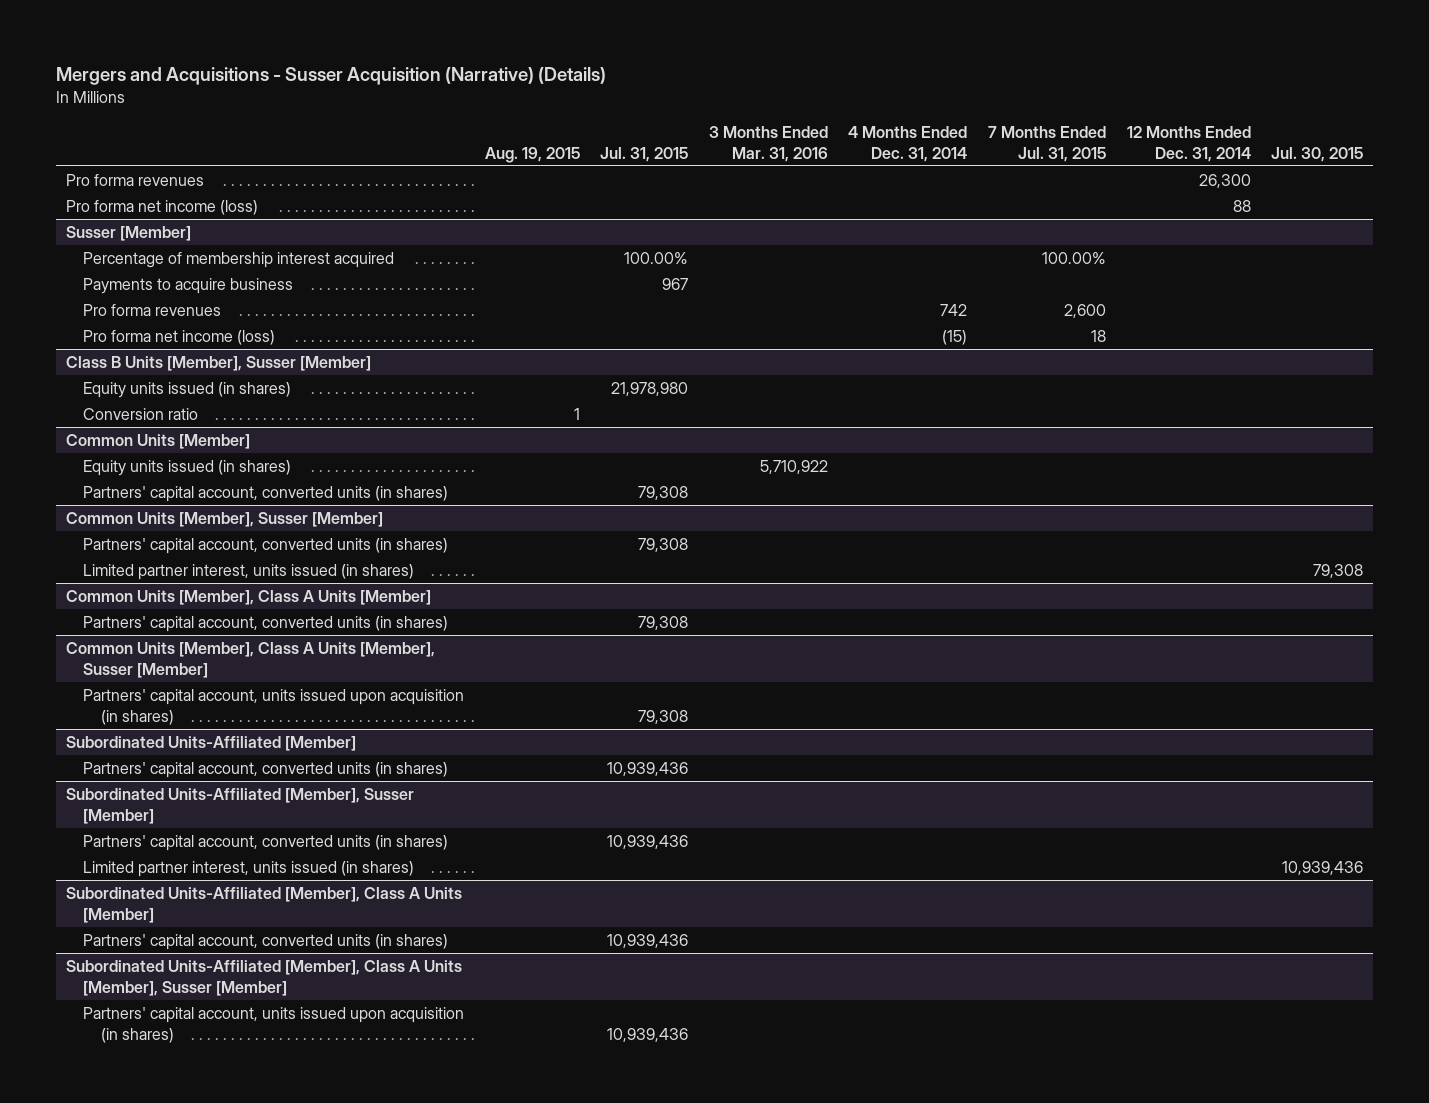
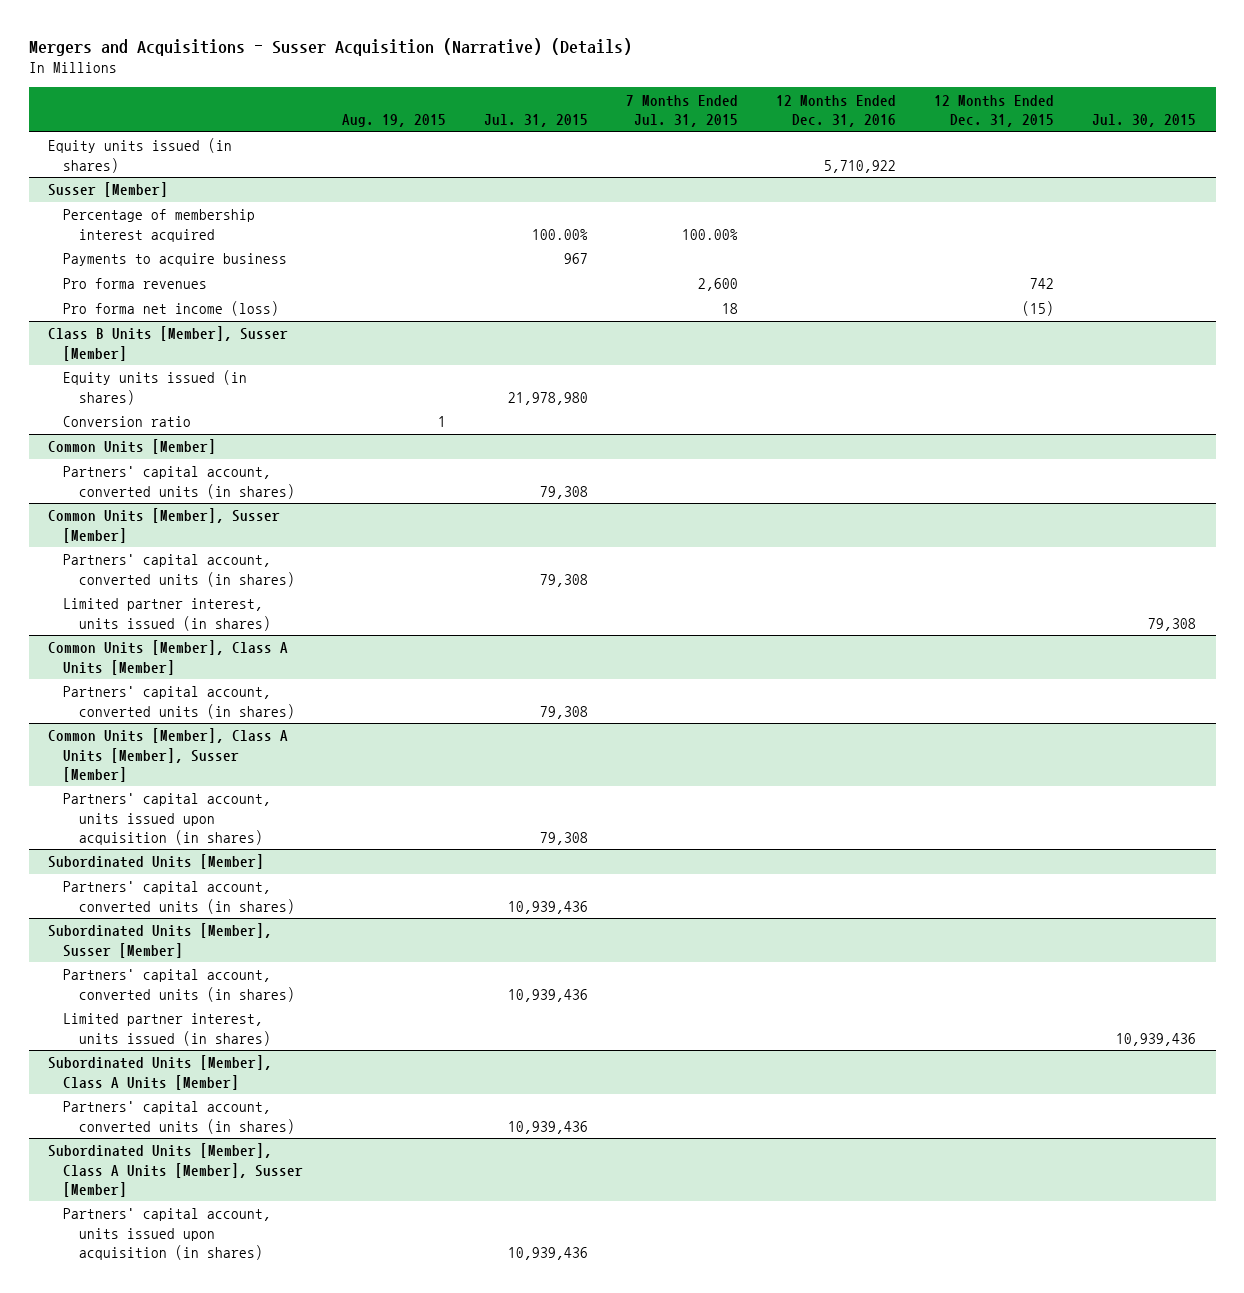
[708,125,828,162] 3 Months Ended Mar. 31, 2016 -> none
[848,125,968,162] 4 Months Ended Dec. 31, 2014 -> none
[1126,125,1251,162] 12 Months Ended Dec. 31, 2014 -> none
none -> [776,94,897,127] 12 Months Ended Dec. 31, 2016
none -> [934,94,1055,127] 12 Months Ended Dec. 31, 2015
[66,173,205,186] Pro forma revenues -> none
[66,199,259,215] Pro forma net income (loss) -> none
none -> [47,138,232,173] Equity units issued (in shares)
[83,459,292,476] Equity units issued (in shares) -> none
[66,735,357,751] Subordinated Units-Affiliated [Member] -> [47,854,264,870] Subordinated Units [Member]
[66,787,415,824] Subordinated Units-Affiliated [Member], Susser [Member] -> [47,923,272,958] Subordinated Units [Member], Susser [Member]
[66,886,463,923] Subordinated Units-Affiliated [Member], Class A Units [Member] -> [47,1055,272,1090] Subordinated Units [Member], Class A Units [Member]
[66,959,463,996] Subordinated Units-Affiliated [Member], Class A Units [Member], Susser [Member] -> [47,1143,304,1197] Subordinated Units [Member], Class A Units [Member], Susser [Member]

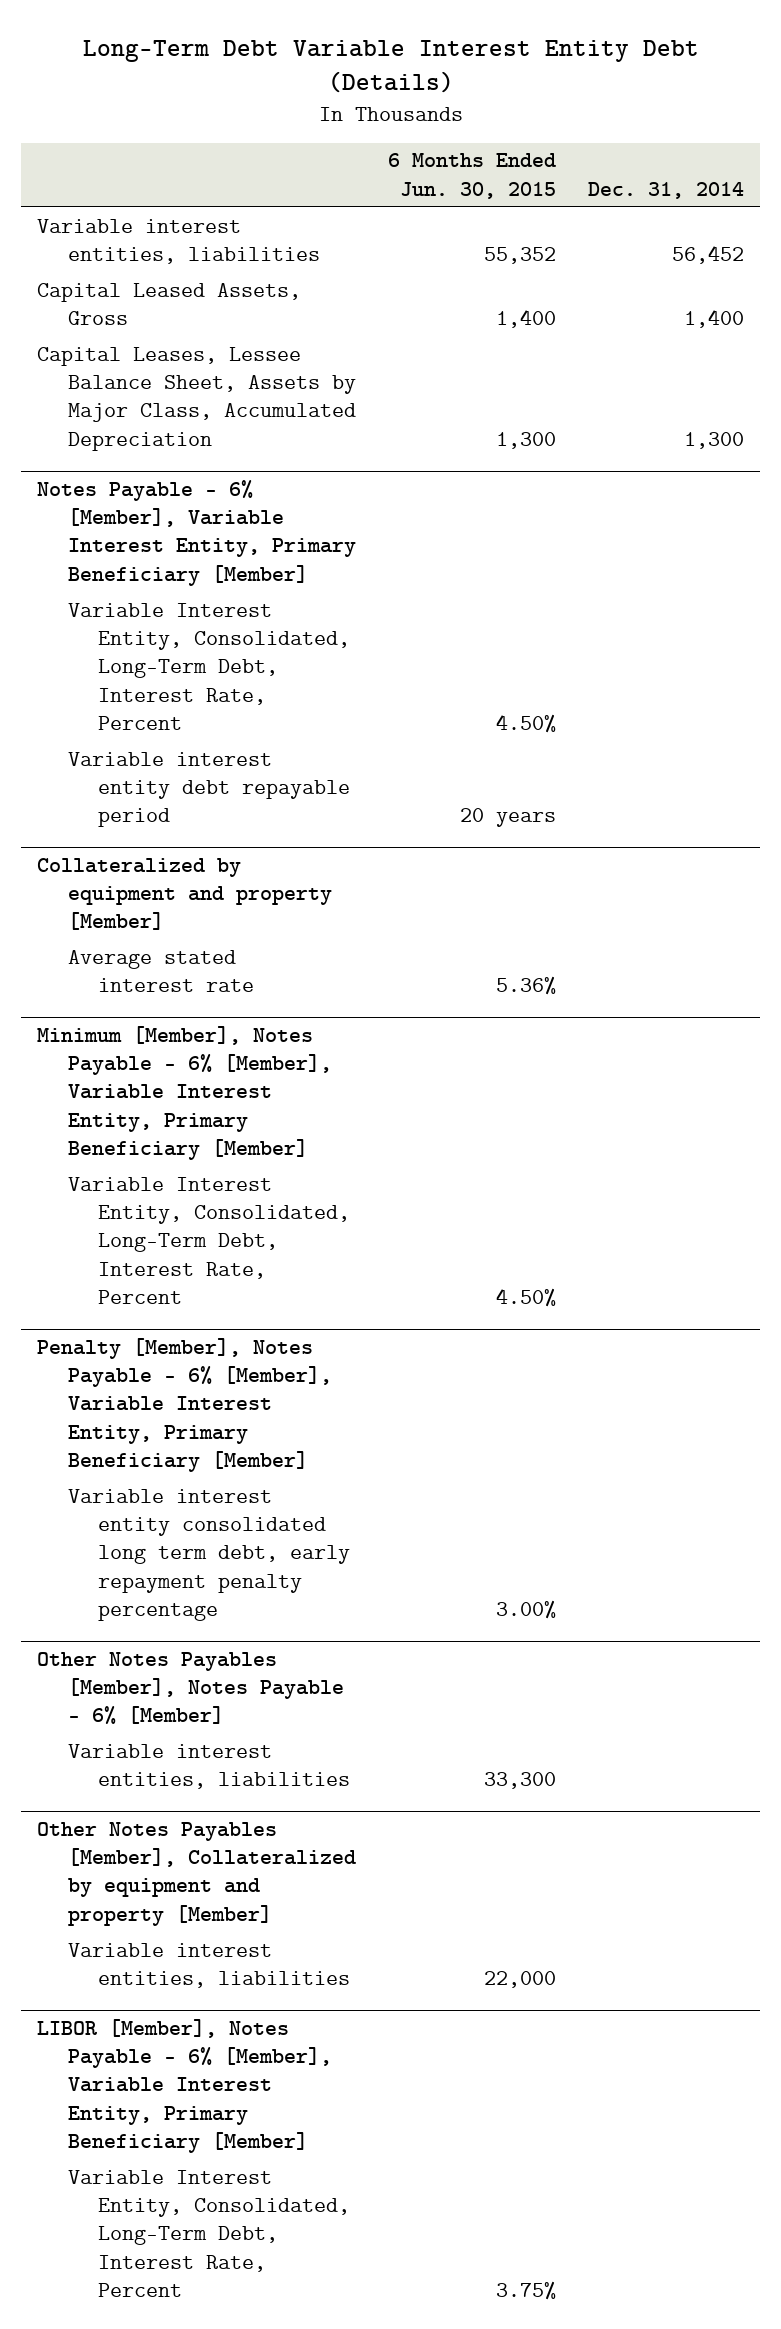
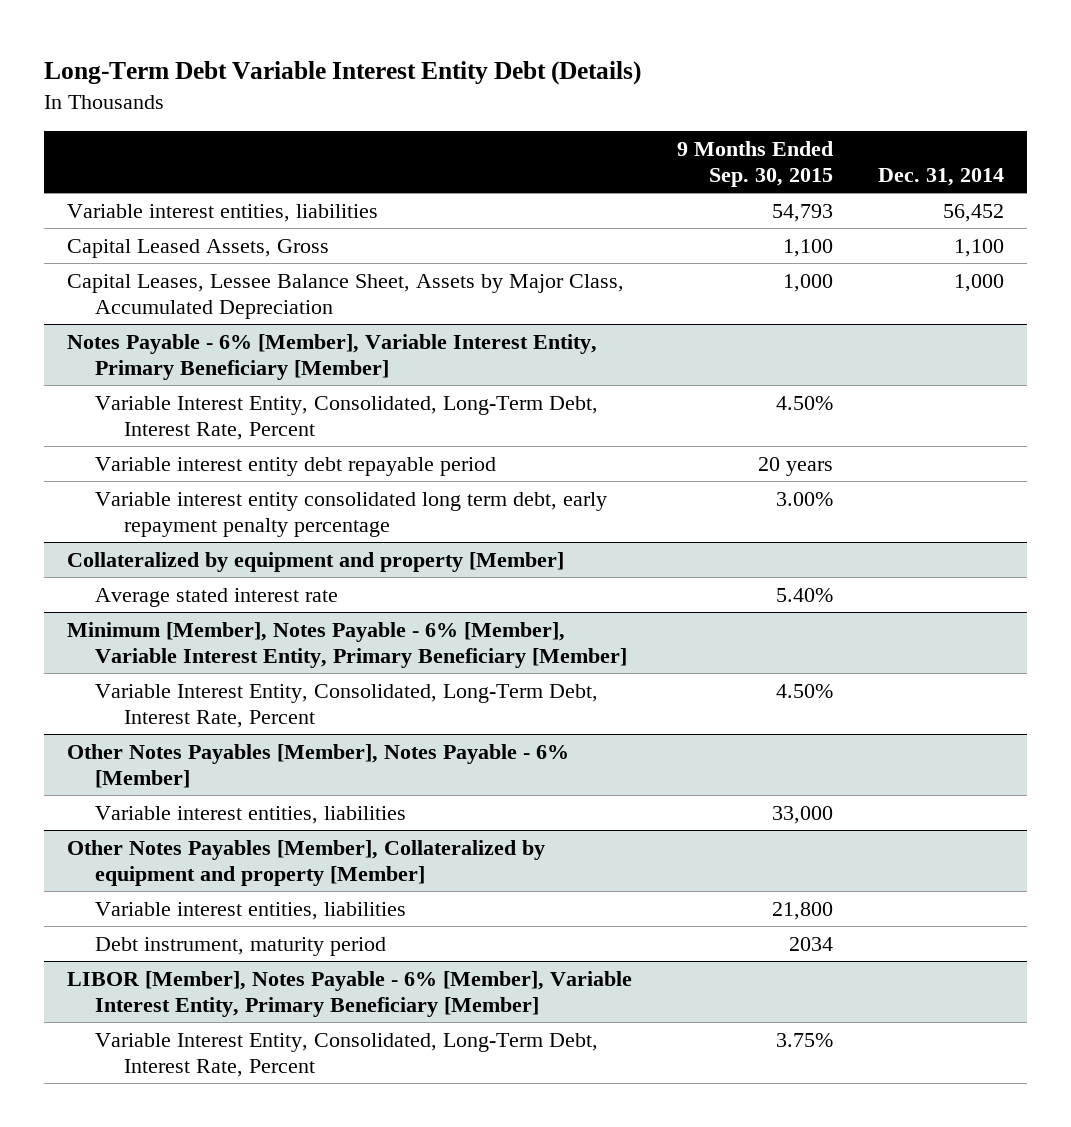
[387,153,556,199] 6 Months Ended Jun. 30, 2015 -> none
none -> [677,140,834,188] 9 Months Ended Sep. 30, 2015
[683,308,744,328] 1,400 -> [954,238,1005,257] 1,100
[683,431,744,449] 1,300 -> [954,273,1005,292] 1,000
none -> [95,491,608,538] Variable interest entity consolidated long term debt, early repayment penalty percentage
[37,1337,332,1472] Penalty [Member], Notes Payable - 6% [Member], Variable Interest Entity, Primary Beneficiary [Member] -> none
[67,1488,350,1621] Variable interest entity consolidated long term debt, early repayment penalty percentage -> none
none -> [95,936,387,956] Debt instrument, maturity period

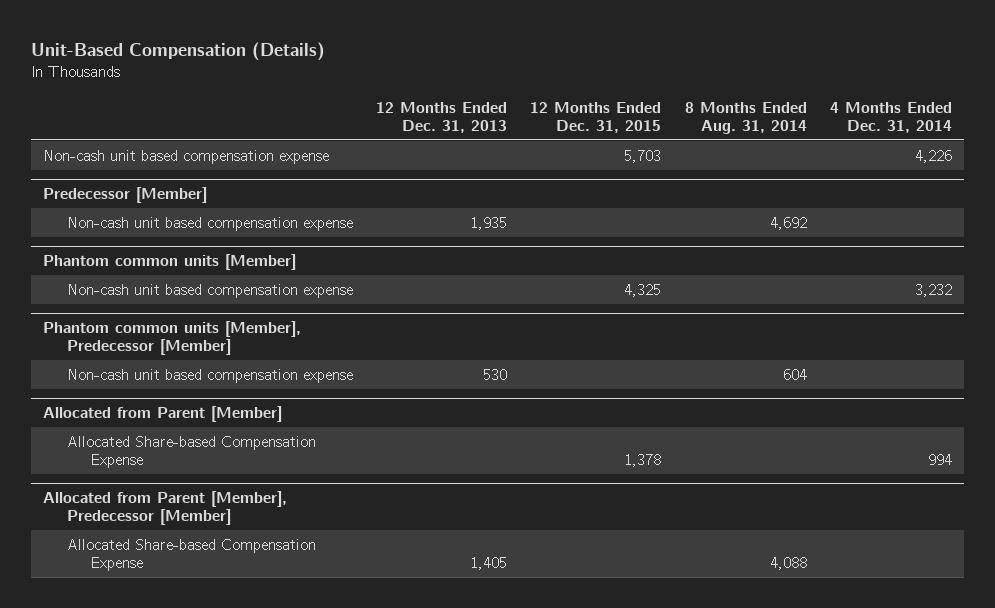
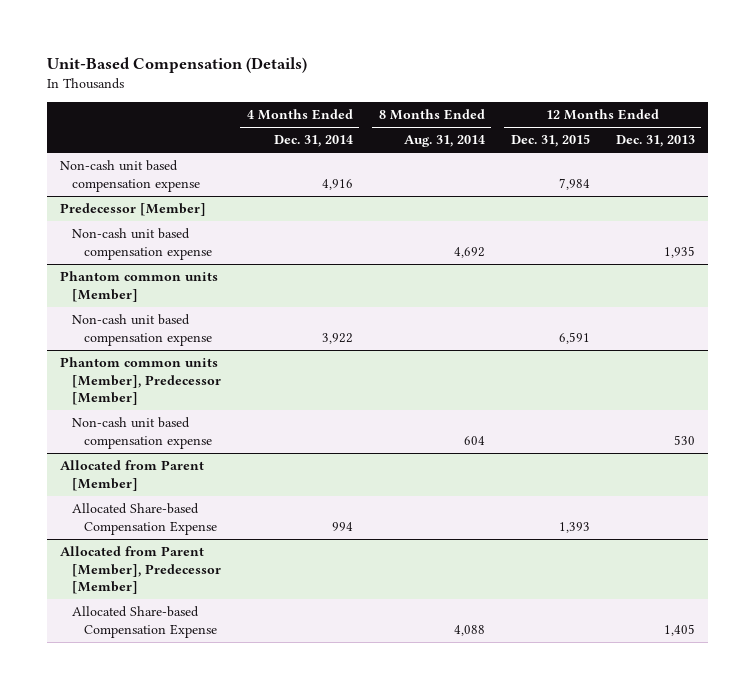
[624,149,662,163] 5,703 -> [558,177,590,190] 7,984
[915,149,953,163] 4,226 -> [321,178,353,190] 4,916
[624,283,662,297] 4,325 -> [558,331,590,344] 6,591
[915,283,953,297] 3,232 -> [321,332,353,344] 3,922
[624,454,662,468] 1,378 -> [558,521,590,533] 1,393

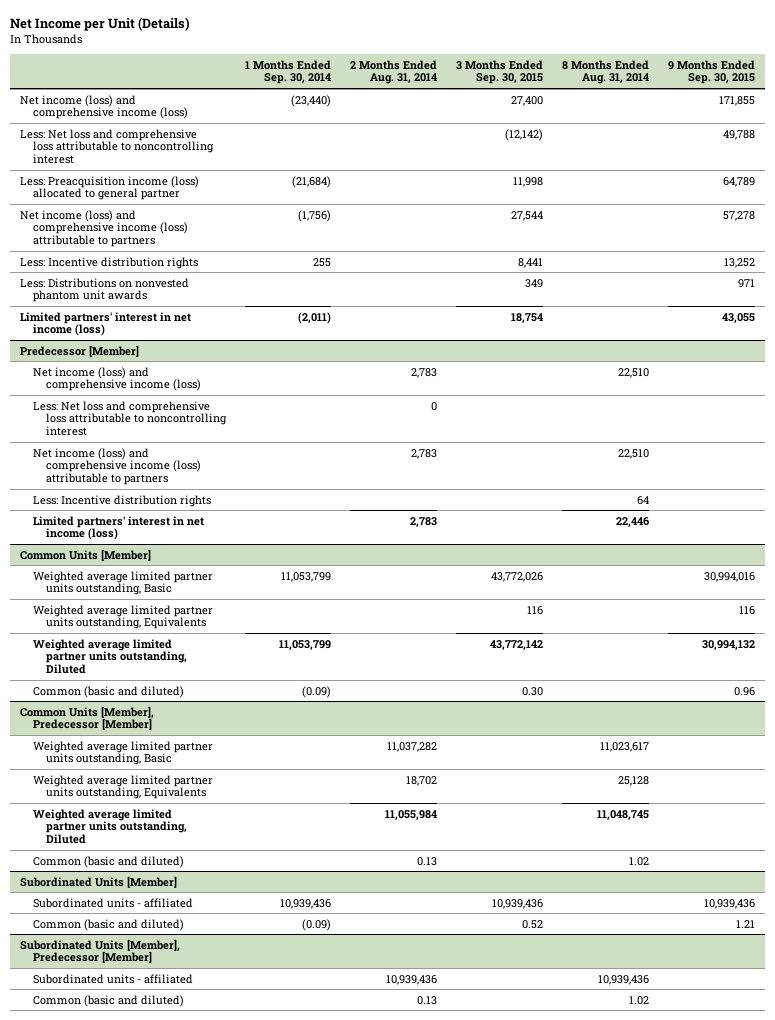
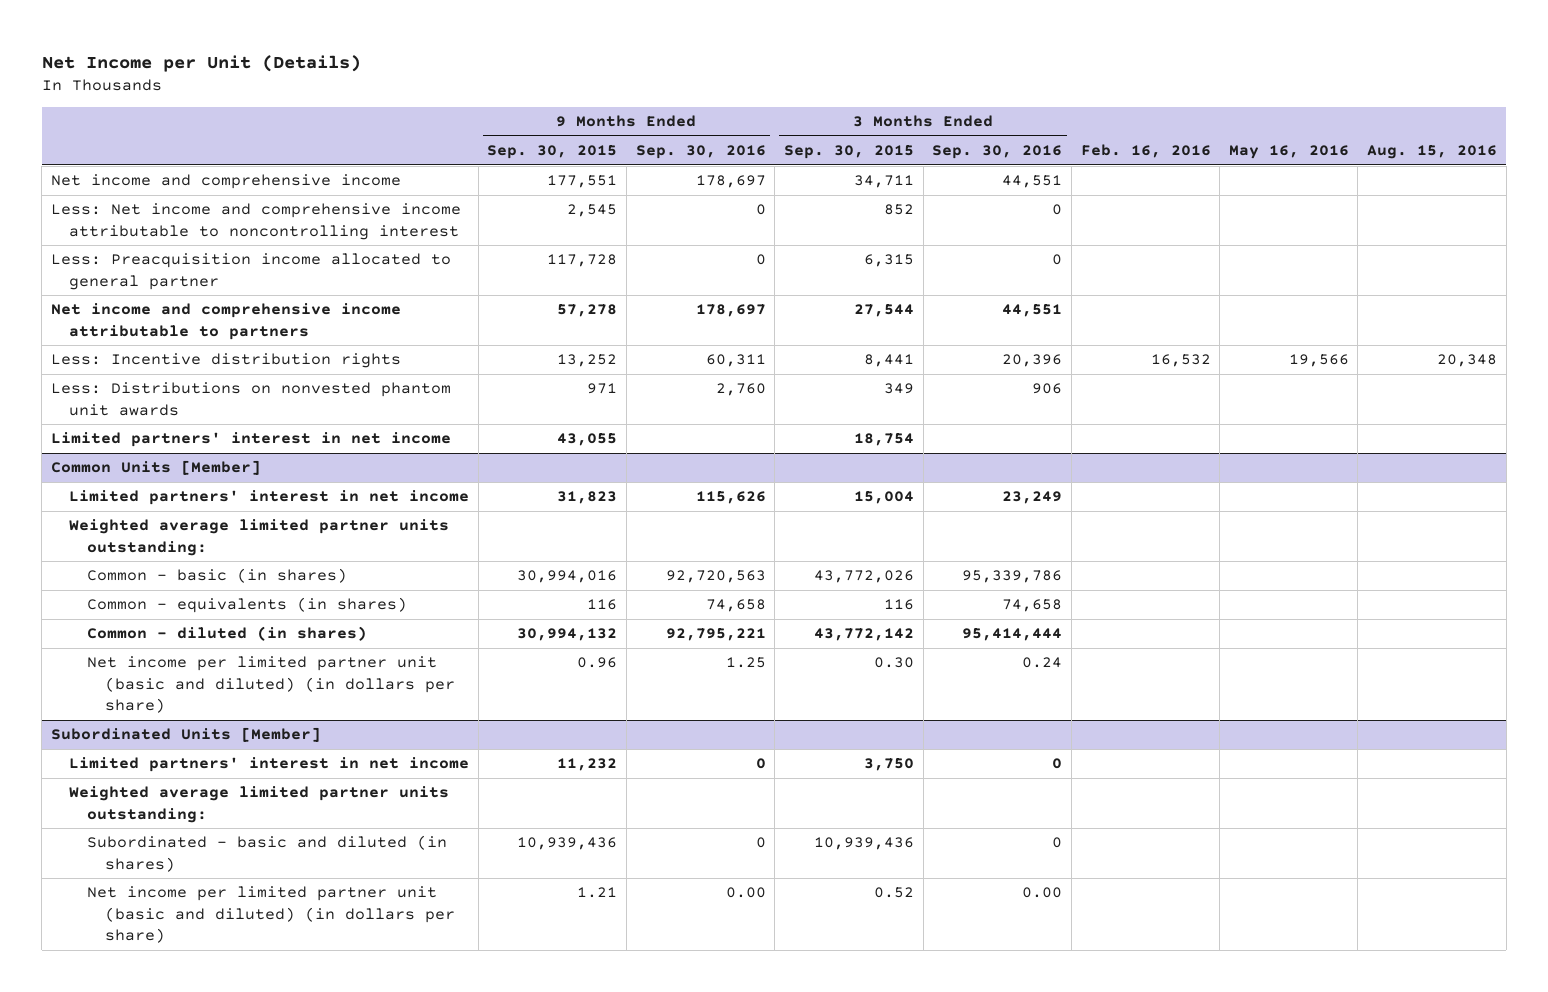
[245,59,332,85] 1 Months Ended Sep. 30, 2014 -> none
[350,59,438,85] 2 Months Ended Aug. 31, 2014 -> none
[562,59,650,85] 8 Months Ended Aug. 31, 2014 -> none
none -> [635,145,766,160] Sep. 30, 2016
none -> [932,145,1063,160] Sep. 30, 2016
none -> [1080,144,1211,159] Feb. 16, 2016
none -> [1228,145,1349,160] May 16, 2016
none -> [1367,145,1498,160] Aug. 15, 2016
[19,94,189,120] Net income (loss) and comprehensive income (loss) -> [51,174,402,190] Net income and comprehensive income
[511,95,544,106] 27,400 -> [853,175,914,189] 34,711
[719,95,756,106] 171,855 -> [547,175,618,189] 177,551
[19,128,215,165] Less: Net loss and comprehensive loss attributable to noncontrolling interest -> [51,203,462,240] Less: Net income and comprehensive income attributable to noncontrolling interest
[505,128,544,141] (12,142) -> [883,204,914,216] 852
[723,129,756,140] 49,788 -> [567,204,618,218] 2,545
[19,175,199,201] Less: Preacquisition income (loss) allocated to general partner -> [51,253,452,290] Less: Preacquisition income allocated to general partner
[513,176,544,187] 11,998 -> [863,254,914,268] 6,315
[723,176,756,187] 64,789 -> [547,254,618,268] 117,728
[19,209,189,248] Net income (loss) and comprehensive income (loss) attributable to partners -> [51,303,402,340] Net income and comprehensive income attributable to partners
[19,344,139,357] Predecessor [Member] -> none
[33,366,202,392] Net income (loss) and comprehensive income (loss) -> none
[33,400,228,437] Less: Net loss and comprehensive loss attributable to noncontrolling interest -> none
[33,447,202,486] Net income (loss) and comprehensive income (loss) attributable to partners -> none
[33,494,212,507] Less: Incentive distribution rights -> none
[33,515,205,541] Limited partners' interest in net income (loss) -> none
[19,311,191,337] Limited partners' interest in net income (loss) -> [51,432,452,448] Limited partners' interest in net income
[19,705,154,731] Common Units [Member], Predecessor [Member] -> none
[33,740,214,766] Weighted average limited partner units outstanding, Basic -> none
[33,774,214,800] Weighted average limited partner units outstanding, Equivalents -> none
[33,808,188,845] Weighted average limited partner units outstanding, Diluted -> none
[33,855,185,868] Common (basic and diluted) -> none
none -> [69,490,470,506] Limited partners' interest in net income
none -> [69,519,450,556] Weighted average limited partner units outstanding:
[33,570,214,596] Weighted average limited partner units outstanding, Basic -> [86,568,347,584] Common - basic (in shares)
[33,604,214,630] Weighted average limited partner units outstanding, Equivalents -> [86,597,407,614] Common - equivalents (in shares)
[33,638,188,675] Weighted average limited partner units outstanding, Diluted -> [86,626,367,642] Common - diluted (in shares)
[33,685,185,698] Common (basic and diluted) -> [86,656,455,714] Net income per limited partner unit (basic and diluted) (in dollars per share)
[19,938,180,964] Subordinated Units [Member], Predecessor [Member] -> none
[33,973,194,984] Subordinated units - affiliated -> none
[33,994,185,1007] Common (basic and diluted) -> none
none -> [69,757,470,773] Limited partners' interest in net income
none -> [69,786,450,823] Weighted average limited partner units outstanding:
[33,897,194,908] Subordinated units - affiliated -> [86,835,447,872] Subordinated - basic and diluted (in shares)
[33,918,185,931] Common (basic and diluted) -> [86,886,455,944] Net income per limited partner unit (basic and diluted) (in dollars per share)

